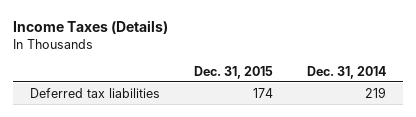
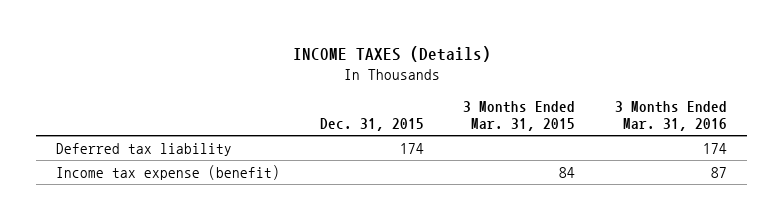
[12,19,168,34] Income Taxes (Details) -> [292,46,491,63] INCOME TAXES (Details)
[307,65,387,79] Dec. 31, 2014 -> none
none -> [463,101,576,132] 3 Months Ended Mar. 31, 2015
none -> [615,101,728,132] 3 Months Ended Mar. 31, 2016
[29,88,160,99] Deferred tax liabilities -> [55,142,232,156] Deferred tax liability
none -> [55,164,280,180] Income tax expense (benefit)

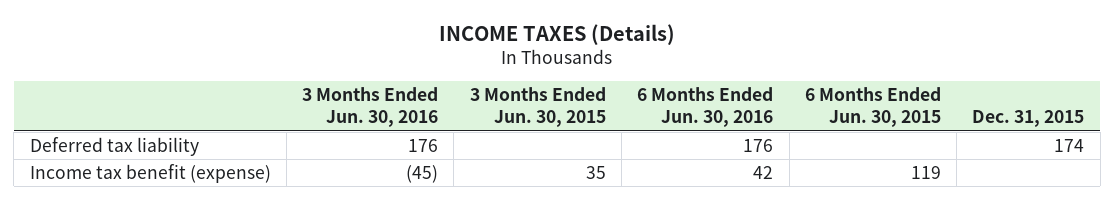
[463,101,576,132] 3 Months Ended Mar. 31, 2015 -> none
[615,101,728,132] 3 Months Ended Mar. 31, 2016 -> none
none -> [302,87,439,128] 3 Months Ended Jun. 30, 2016
none -> [469,87,606,128] 3 Months Ended Jun. 30, 2015
none -> [637,87,774,128] 6 Months Ended Jun. 30, 2016
none -> [804,87,941,128] 6 Months Ended Jun. 30, 2015
[55,164,280,180] Income tax expense (benefit) -> [29,163,271,183] Income tax benefit (expense)

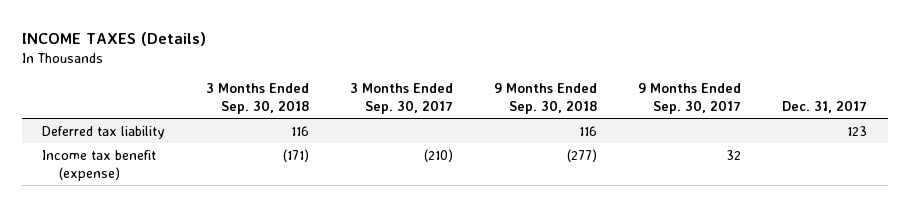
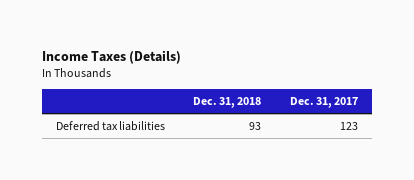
[21,31,206,46] INCOME TAXES (Details) -> [41,49,181,64] Income Taxes (Details)
[206,83,310,115] 3 Months Ended Sep. 30, 2018 -> none
[350,83,454,115] 3 Months Ended Sep. 30, 2017 -> none
[494,83,598,115] 9 Months Ended Sep. 30, 2018 -> none
[638,83,742,115] 9 Months Ended Sep. 30, 2017 -> none
none -> [193,97,262,109] Dec. 31, 2018
[42,149,157,181] Income tax benefit (expense) -> none
[42,125,166,139] Deferred tax liability -> [55,120,165,131] Deferred tax liabilities

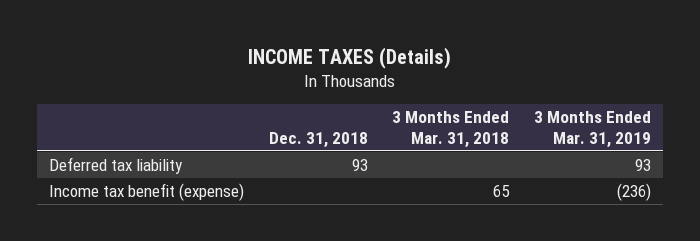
[41,49,181,64] Income Taxes (Details) -> [247,46,451,69] INCOME TAXES (Details)
[289,97,358,109] Dec. 31, 2017 -> none
none -> [392,111,510,149] 3 Months Ended Mar. 31, 2018
none -> [533,111,651,149] 3 Months Ended Mar. 31, 2019
[55,120,165,131] Deferred tax liabilities -> [49,156,184,174] Deferred tax liability
none -> [49,182,245,201] Income tax benefit (expense)

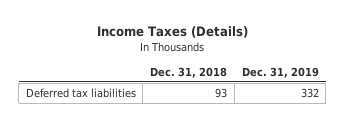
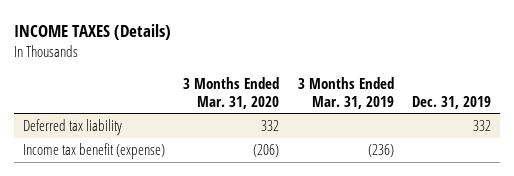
[97,25,249,38] Income Taxes (Details) -> [14,24,172,41] INCOME TAXES (Details)
[150,66,228,78] Dec. 31, 2018 -> none
none -> [183,77,280,109] 3 Months Ended Mar. 31, 2020
none -> [297,77,394,109] 3 Months Ended Mar. 31, 2019
[25,87,136,98] Deferred tax liabilities -> [23,119,123,136] Deferred tax liability
none -> [23,143,166,160] Income tax benefit (expense)

